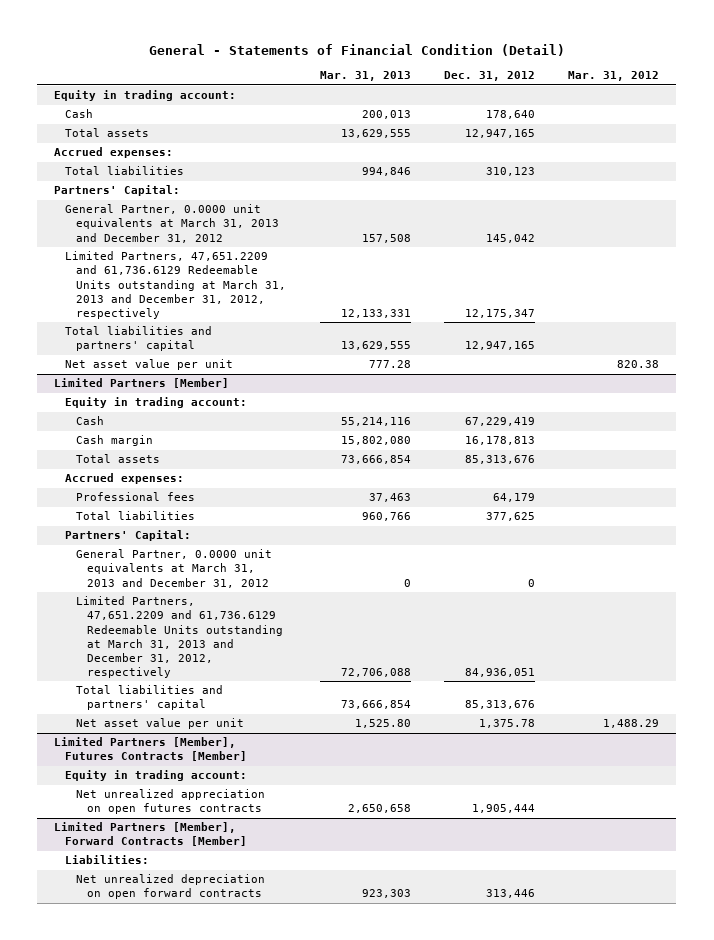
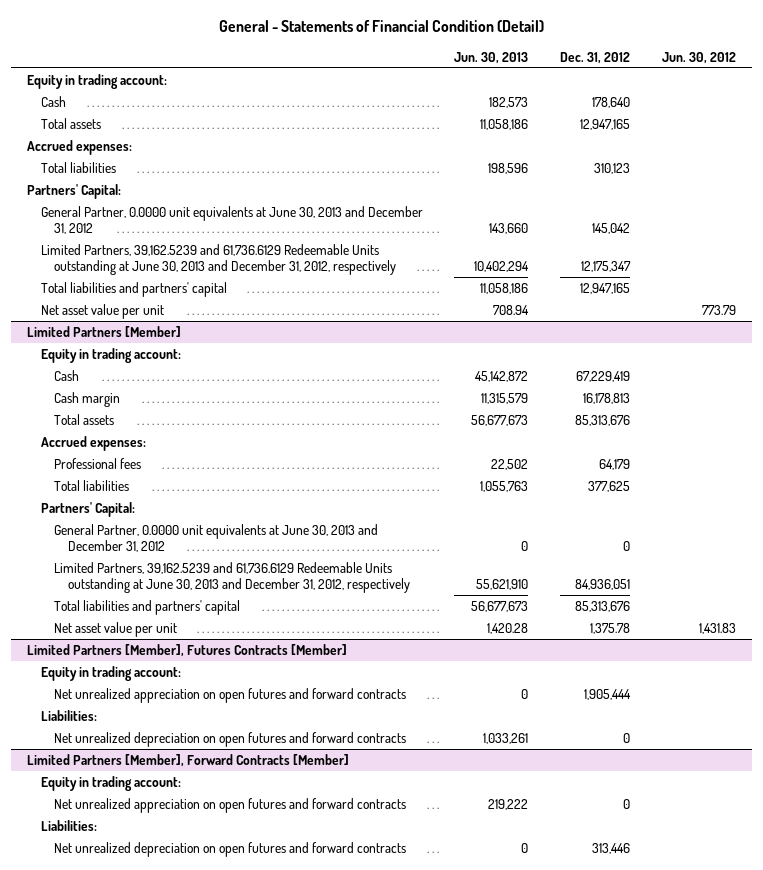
[319,71,411,82] Mar. 31, 2013 -> none
[568,71,660,82] Mar. 31, 2012 -> none
none -> [454,51,529,64] Jun. 30, 2013
none -> [662,51,737,64] Jun. 30, 2012
[65,204,280,243] General Partner, 0.0000 unit equivalents at March 31, 2013 and December 31, 2012 -> [40,205,423,234] General Partner, 0.0000 unit equivalents at June 30, 2013 and December 31, 2012
[65,251,287,319] Limited Partners, 47,651.2209 and 61,736.6129 Redeemable Units outstanding at March 31, 2013 and December 31, 2012, respectively -> [40,243,397,275] Limited Partners, 39,162.5239 and 61,736.6129 Redeemable Units outstanding at June 30, 2013 and December 31, 2012, respectively
[76,549,273,588] General Partner, 0.0000 unit equivalents at March 31, 2013 and December 31, 2012 -> [54,523,379,552] General Partner, 0.0000 unit equivalents at June 30, 2013 and December 31, 2012
[76,596,284,678] Limited Partners, 47,651.2209 and 61,736.6129 Redeemable Units outstanding at March 31, 2013 and December 31, 2012, respectively -> [54,561,410,593] Limited Partners, 39,162.5239 and 61,736.6129 Redeemable Units outstanding at June 30, 2013 and December 31, 2012, respectively
[76,789,266,815] Net unrealized appreciation on open futures contracts -> [54,687,407,703] Net unrealized appreciation on open futures and forward contracts
none -> [40,709,97,721] Liabilities:
none -> [54,731,407,747] Net unrealized depreciation on open futures and forward contracts
none -> [40,775,181,791] Equity in trading account:
none -> [54,797,407,813] Net unrealized appreciation on open futures and forward contracts
[76,874,266,900] Net unrealized depreciation on open forward contracts -> [54,841,407,857] Net unrealized depreciation on open futures and forward contracts

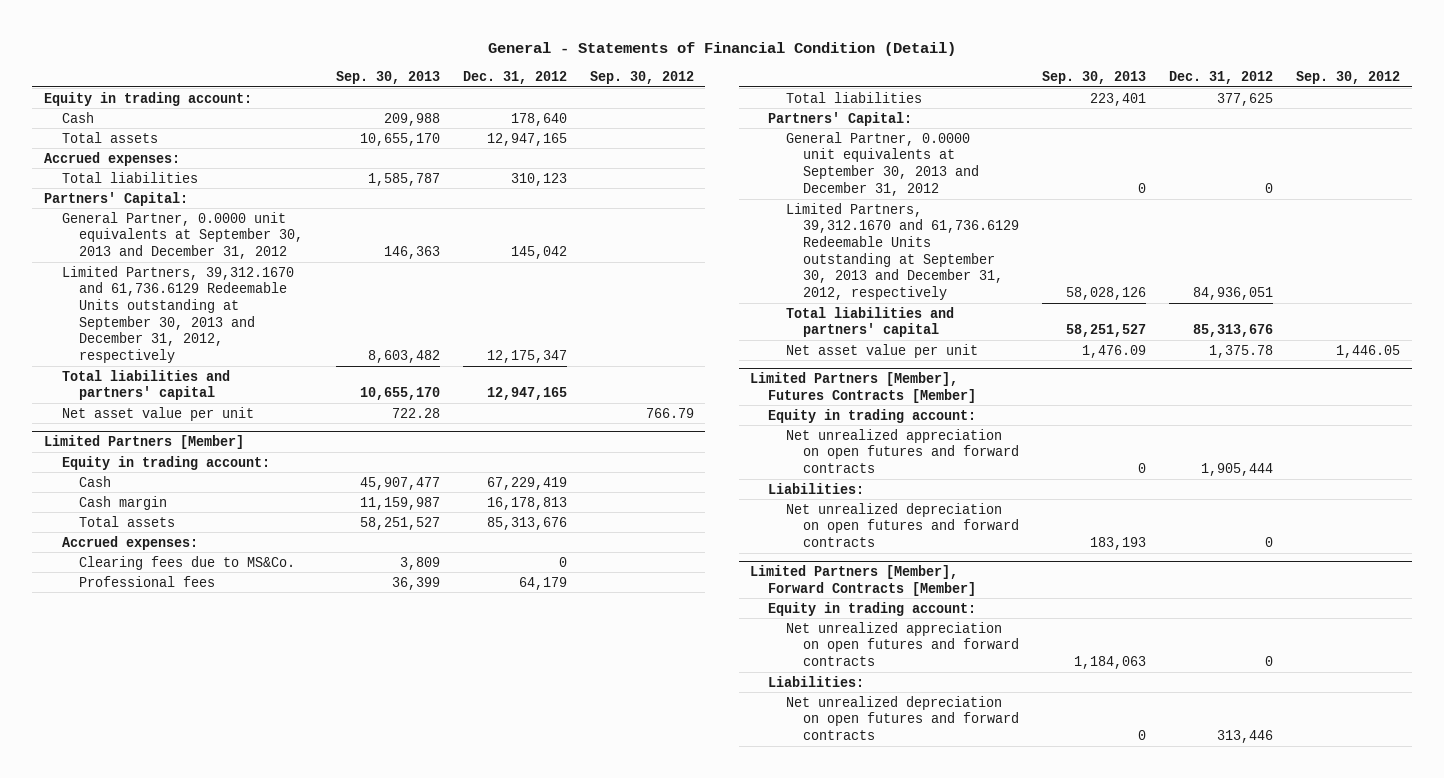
[454,51,529,64] Jun. 30, 2013 -> none
[662,51,737,64] Jun. 30, 2012 -> none
none -> [336,70,441,84] Sep. 30, 2013
none -> [589,70,694,84] Sep. 30, 2012
[40,205,423,234] General Partner, 0.0000 unit equivalents at June 30, 2013 and December 31, 2012 -> [61,211,304,259] General Partner, 0.0000 unit equivalents at September 30, 2013 and December 31, 2012
[40,243,397,275] Limited Partners, 39,162.5239 and 61,736.6129 Redeemable Units outstanding at June 30, 2013 and December 31, 2012, respectively -> [61,265,294,364] Limited Partners, 39,312.1670 and 61,736.6129 Redeemable Units outstanding at September 30, 2013 and December 31, 2012, respectively
none -> [79,555,296,570] Clearing fees due to MS&Co.
[54,523,379,552] General Partner, 0.0000 unit equivalents at June 30, 2013 and December 31, 2012 -> [785,131,980,196] General Partner, 0.0000 unit equivalents at September 30, 2013 and December 31, 2012
[54,561,410,593] Limited Partners, 39,162.5239 and 61,736.6129 Redeemable Units outstanding at June 30, 2013 and December 31, 2012, respectively -> [785,202,1020,301] Limited Partners, 39,312.1670 and 61,736.6129 Redeemable Units outstanding at September 30, 2013 and December 31, 2012, respectively

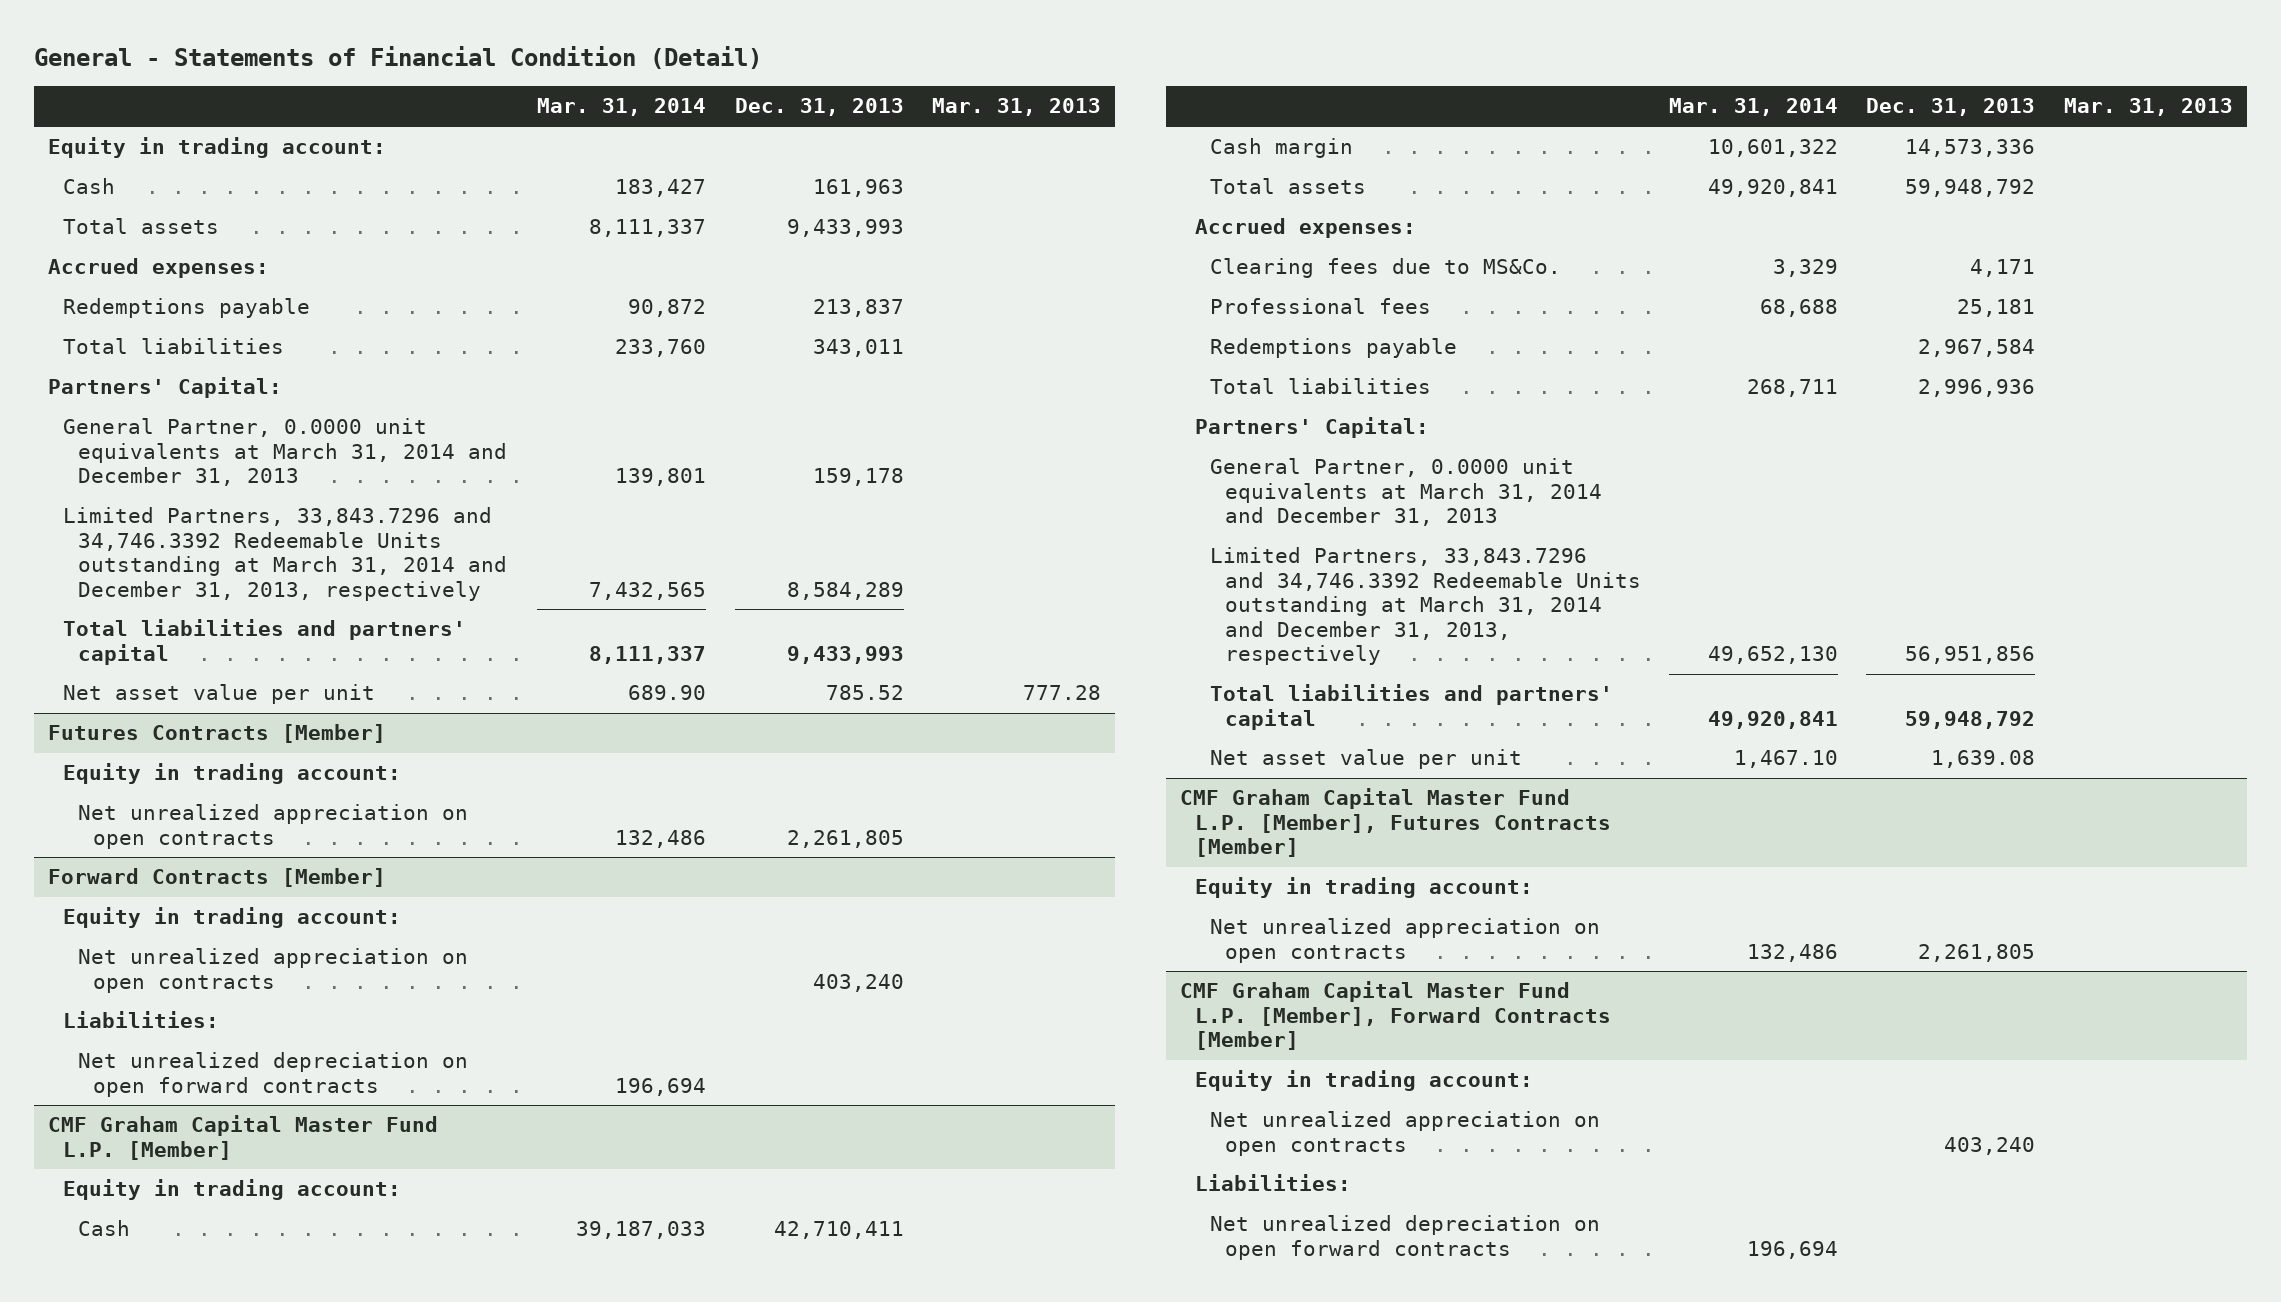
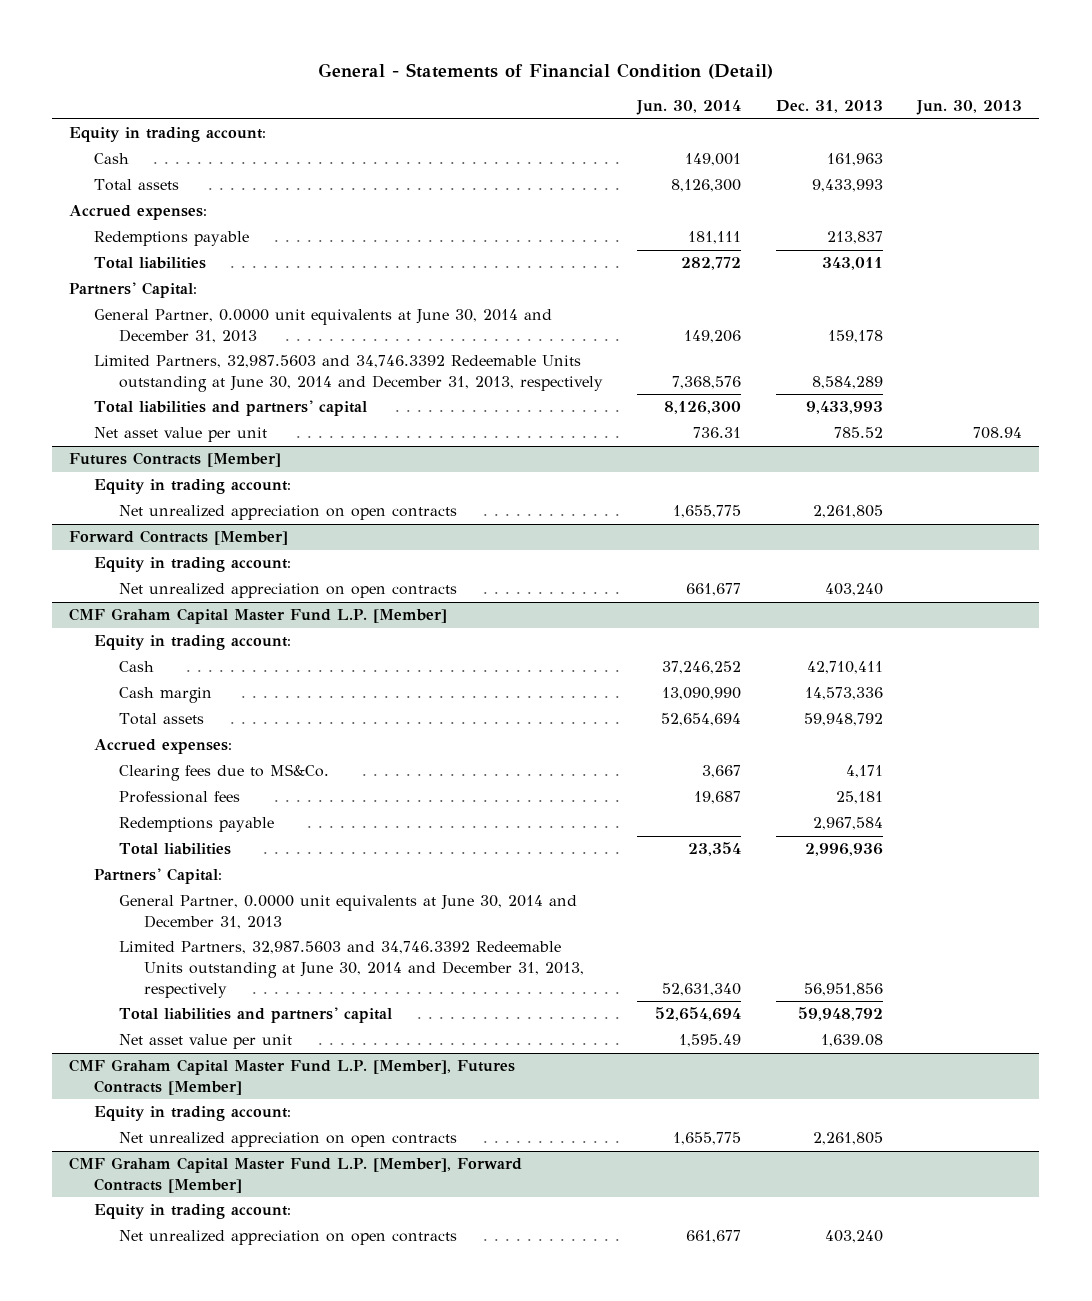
[537,98,707,117] Mar. 31, 2014 -> none
[931,98,1101,117] Mar. 31, 2013 -> none
none -> [636,100,742,116] Jun. 30, 2014
none -> [916,100,1023,116] Jun. 30, 2013
[63,418,508,487] General Partner, 0.0000 unit equivalents at March 31, 2014 and December 31, 2013 -> [94,309,553,343] General Partner, 0.0000 unit equivalents at June 30, 2014 and December 31, 2013
[63,507,508,601] Limited Partners, 33,843.7296 and 34,746.3392 Redeemable Units outstanding at March 31, 2014 and December 31, 2013, respectively -> [94,355,604,392] Limited Partners, 32,987.5603 and 34,746.3392 Redeemable Units outstanding at June 30, 2014 and December 31, 2013, respectively
[63,1011,220,1029] Liabilities: -> none
[78,1052,469,1097] Net unrealized depreciation on open forward contracts -> none
[1209,458,1602,527] General Partner, 0.0000 unit equivalents at March 31, 2014 and December 31, 2013 -> [119,895,578,929] General Partner, 0.0000 unit equivalents at June 30, 2014 and December 31, 2013
[1209,547,1641,666] Limited Partners, 33,843.7296 and 34,746.3392 Redeemable Units outstanding at March 31, 2014 and December 31, 2013, respectively -> [119,941,584,998] Limited Partners, 32,987.5603 and 34,746.3392 Redeemable Units outstanding at June 30, 2014 and December 31, 2013, respectively
[1194,1174,1351,1192] Liabilities: -> none
[1209,1215,1600,1260] Net unrealized depreciation on open forward contracts -> none

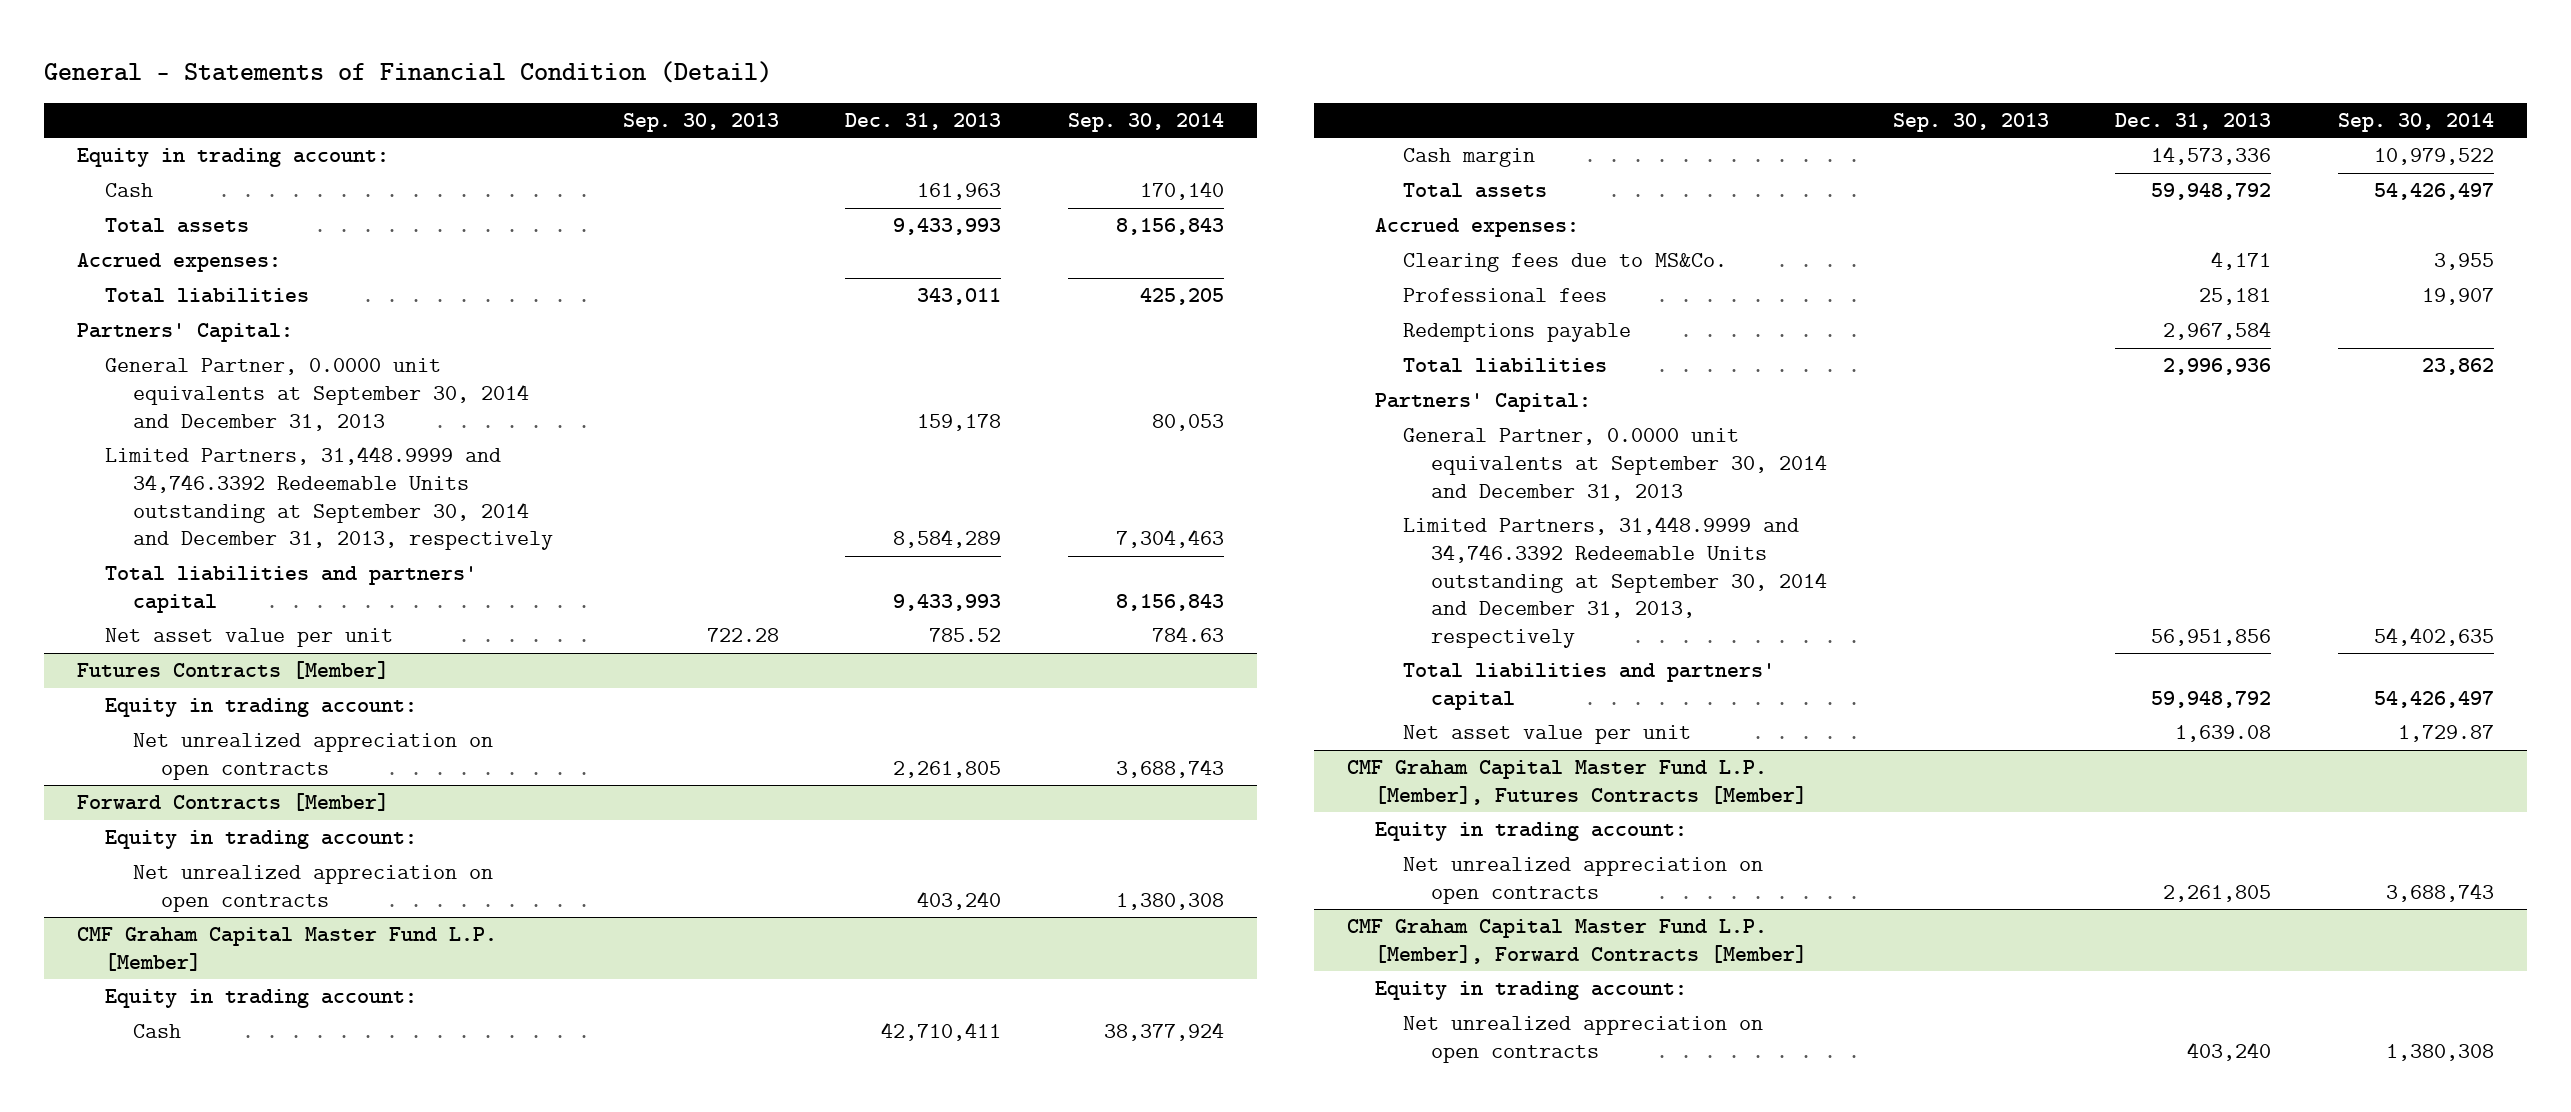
[636,100,742,116] Jun. 30, 2014 -> none
[916,100,1023,116] Jun. 30, 2013 -> none
none -> [623,113,780,133] Sep. 30, 2013
none -> [1067,113,1224,133] Sep. 30, 2014
[94,231,250,247] Redemptions payable -> none
[94,309,553,343] General Partner, 0.0000 unit equivalents at June 30, 2014 and December 31, 2013 -> [105,358,530,431] General Partner, 0.0000 unit equivalents at September 30, 2014 and December 31, 2013
[94,355,604,392] Limited Partners, 32,987.5603 and 34,746.3392 Redeemable Units outstanding at June 30, 2014 and December 31, 2013, respectively -> [105,446,554,551] Limited Partners, 31,448.9999 and 34,746.3392 Redeemable Units outstanding at September 30, 2014 and December 31, 2013, respectively
[119,895,578,929] General Partner, 0.0000 unit equivalents at June 30, 2014 and December 31, 2013 -> [1402,428,1827,501] General Partner, 0.0000 unit equivalents at September 30, 2014 and December 31, 2013
[119,941,584,998] Limited Partners, 32,987.5603 and 34,746.3392 Redeemable Units outstanding at June 30, 2014 and December 31, 2013, respectively -> [1402,516,1827,649] Limited Partners, 31,448.9999 and 34,746.3392 Redeemable Units outstanding at September 30, 2014 and December 31, 2013, respectively

